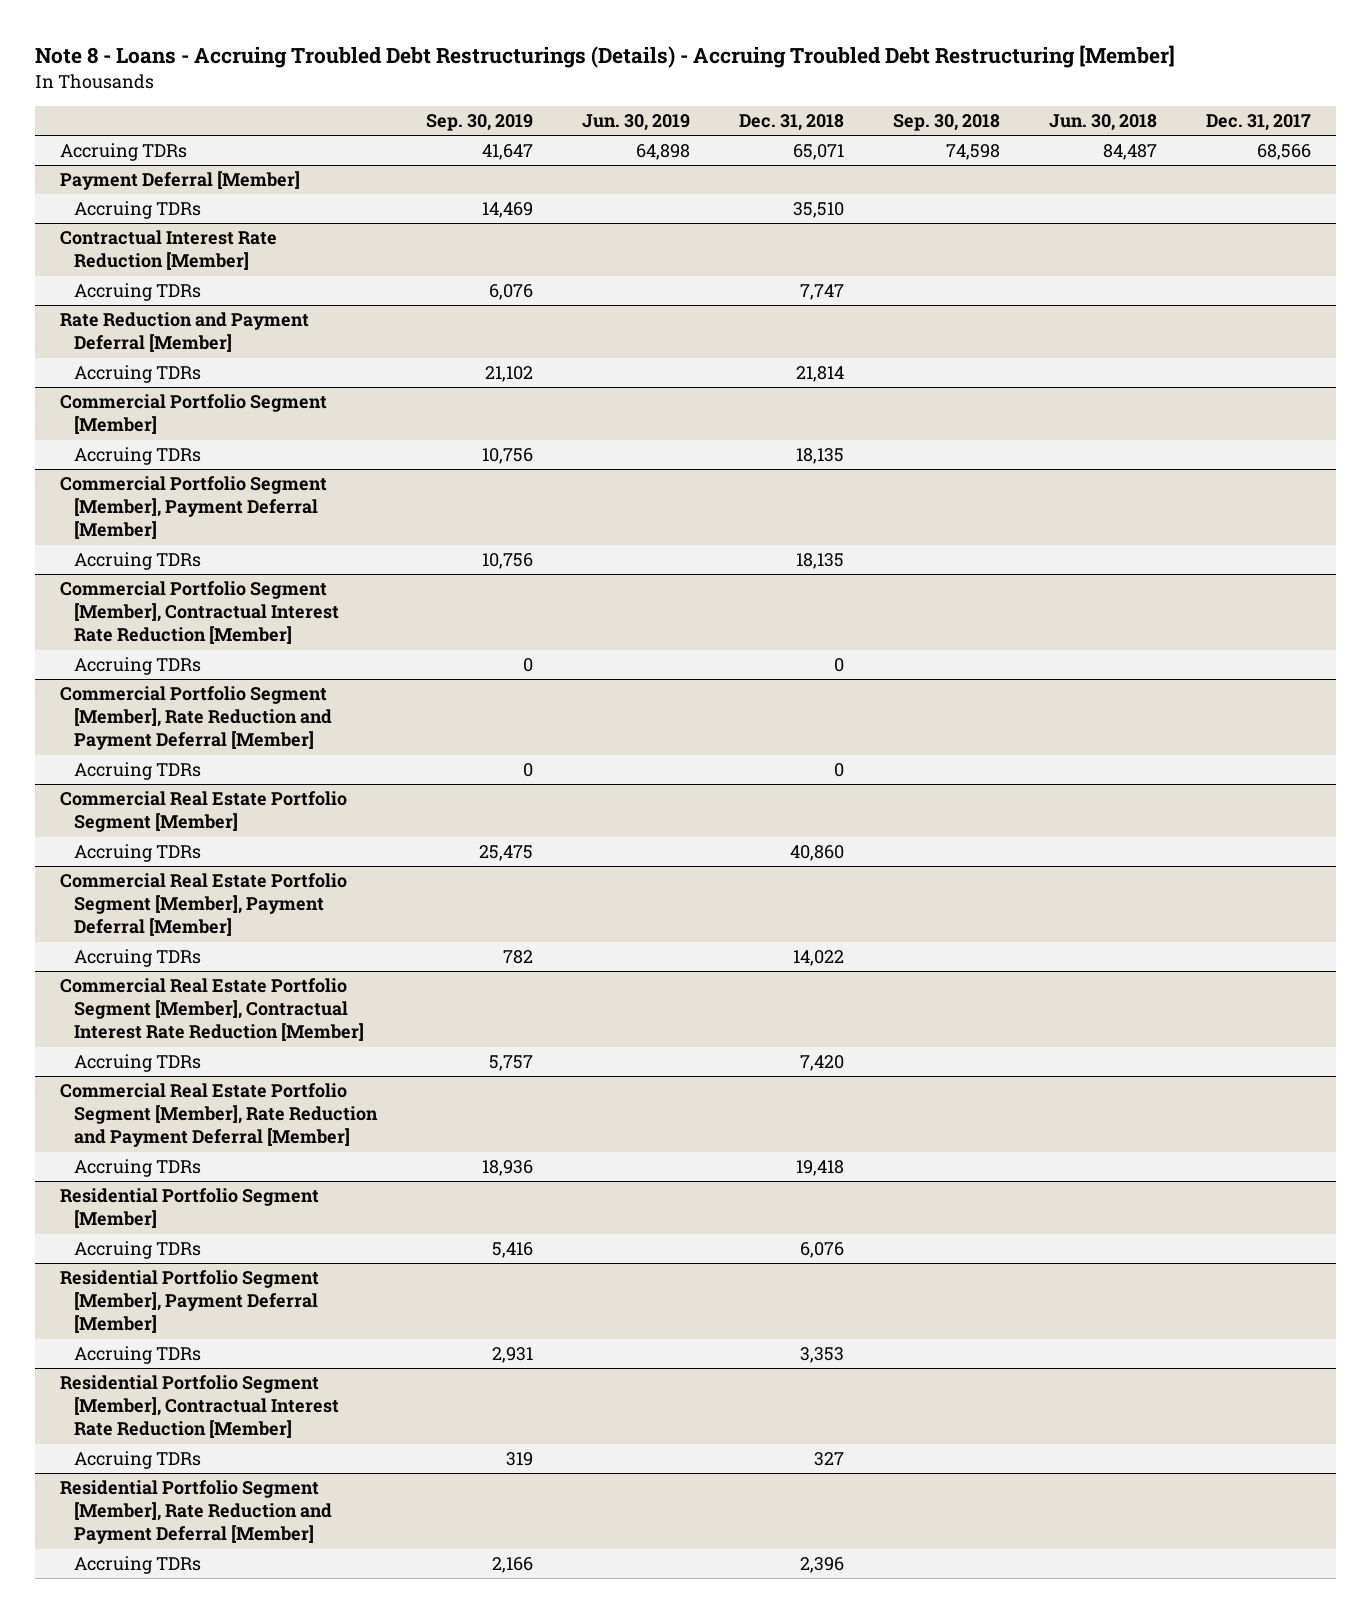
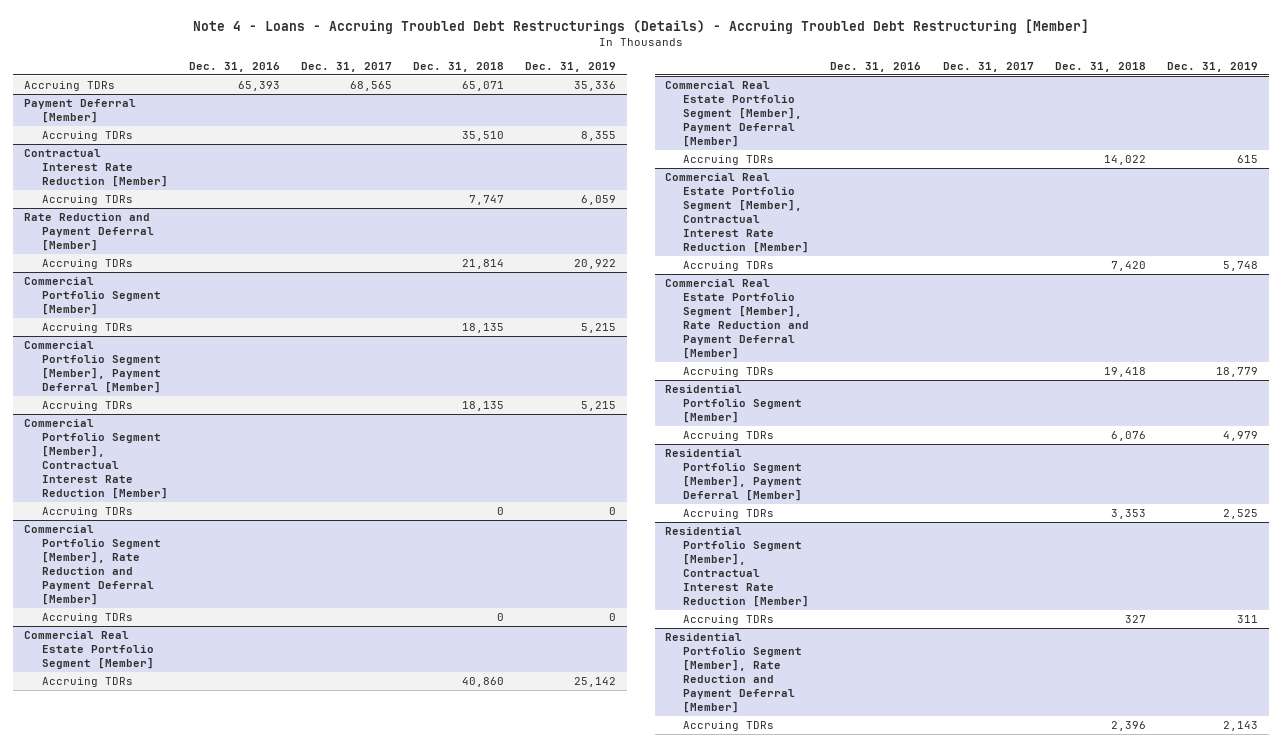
[35,45,1176,69] Note 8 - Loans - Accruing Troubled Debt Restructurings (Details) - Accruing Troubled Debt Restructuring [Member] -> [192,18,1089,34] Note 4 - Loans - Accruing Troubled Debt Restructurings (Details) - Accruing Troubled Debt Restructuring [Member]
[426,114,534,132] Sep. 30, 2019 -> none
[582,114,691,132] Jun. 30, 2019 -> none
[893,114,1001,132] Sep. 30, 2018 -> none
[1049,114,1158,132] Jun. 30, 2018 -> none
none -> [188,61,280,72] Dec. 31, 2016
none -> [525,61,617,72] Dec. 31, 2019
[1257,144,1312,161] 68,566 -> [350,80,393,91] 68,565

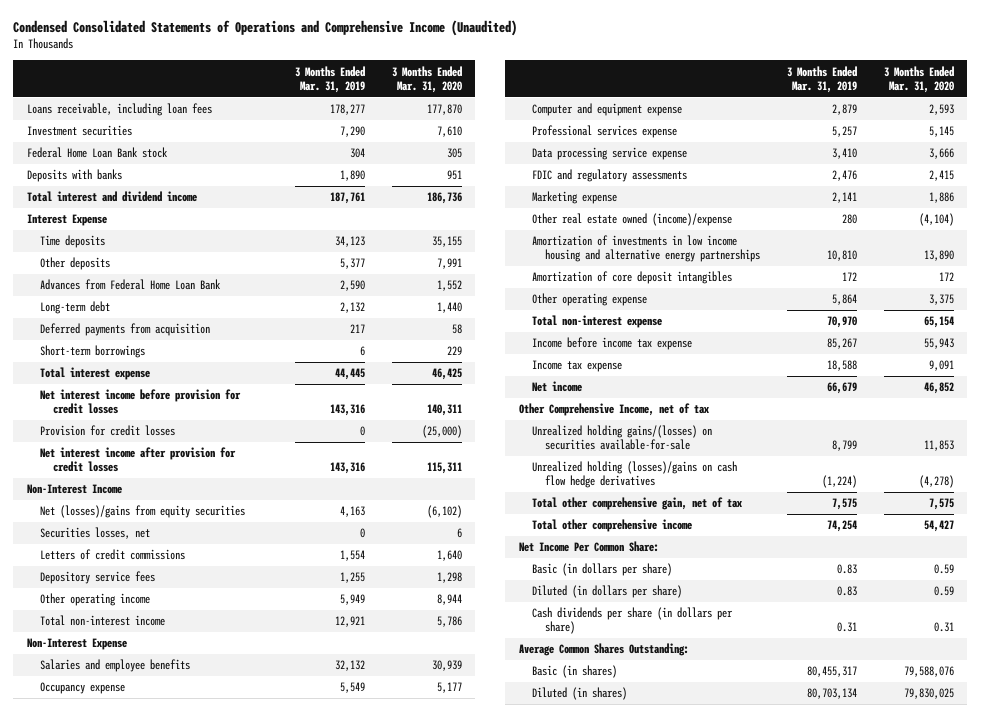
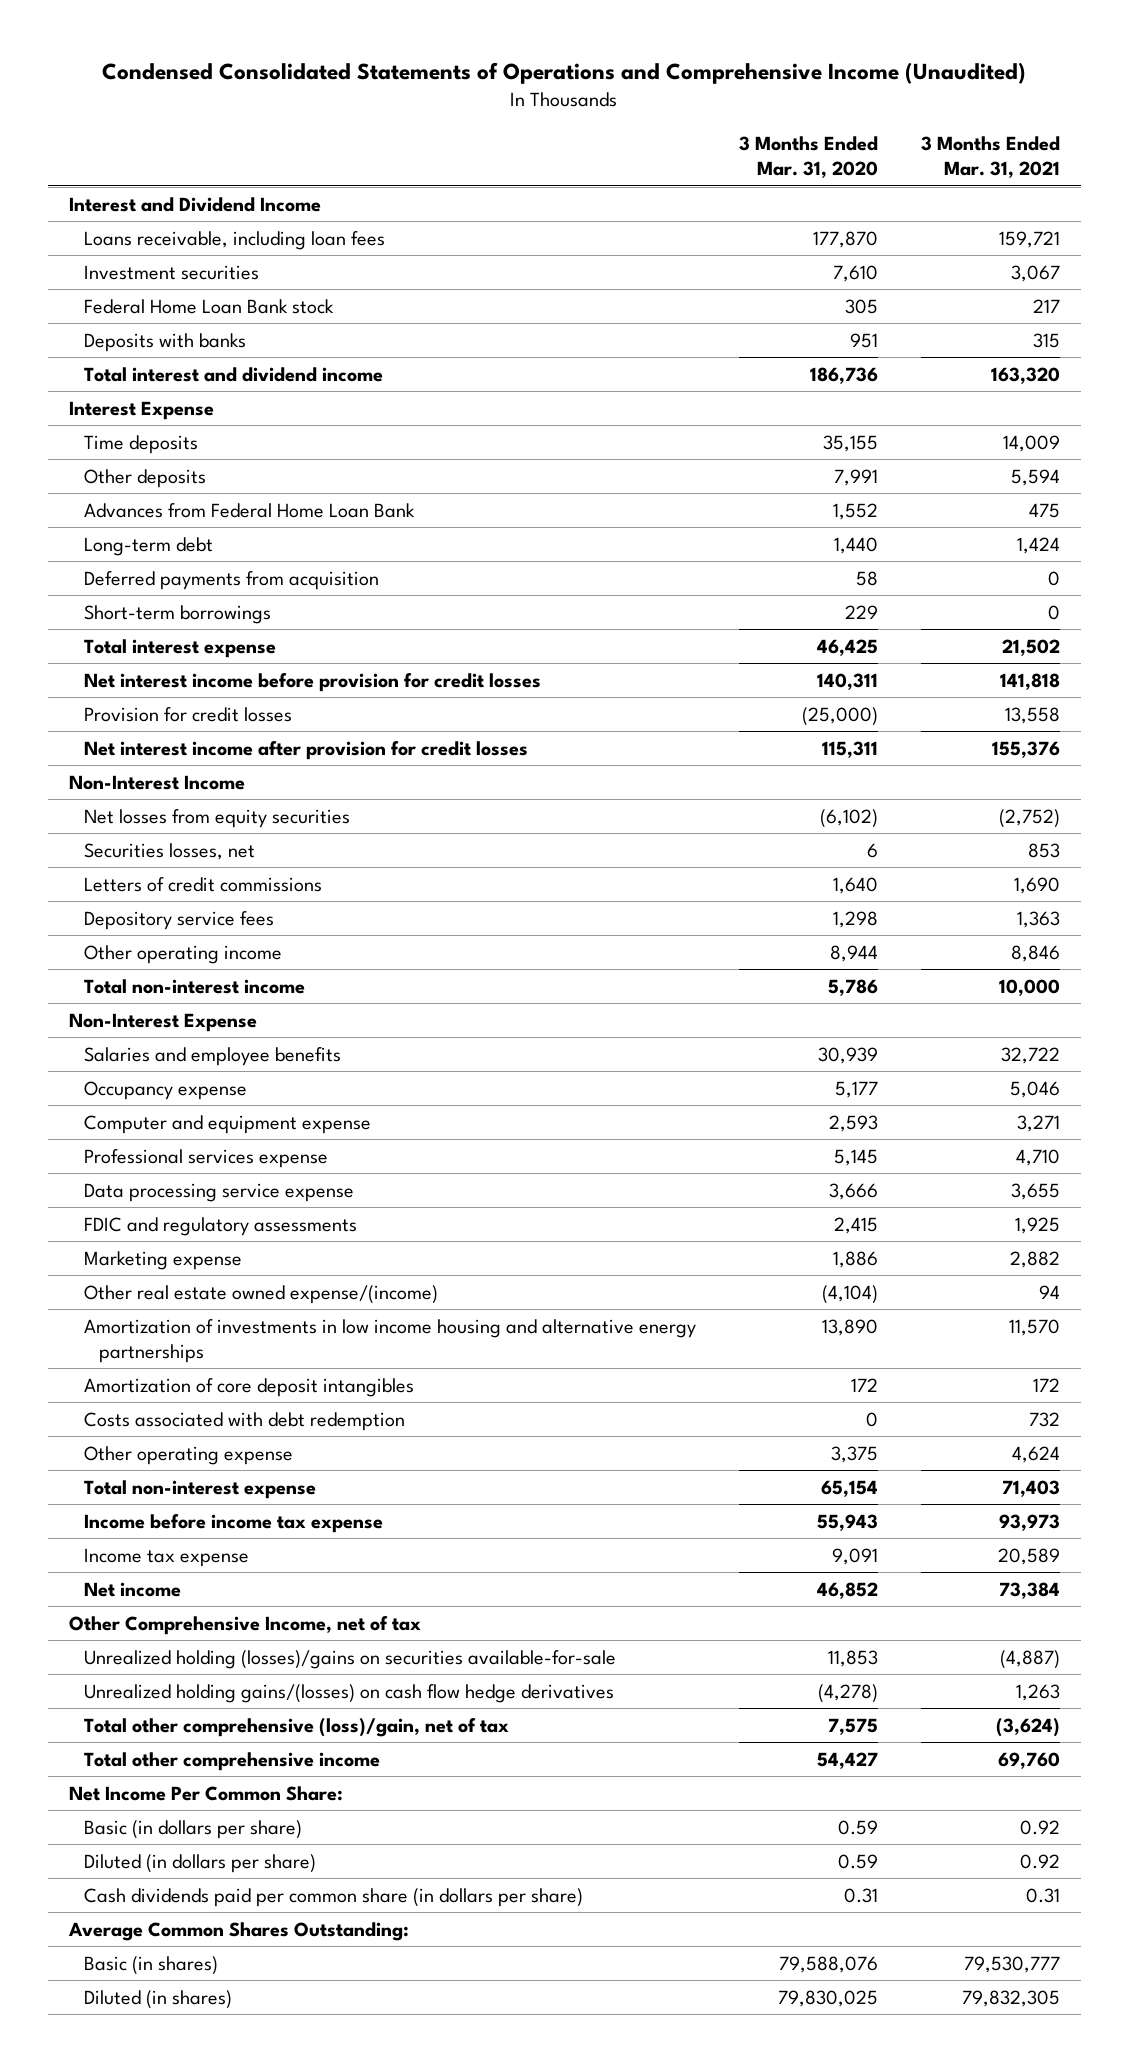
[295,65,366,93] 3 Months Ended Mar. 31, 2019 -> none
none -> [920,135,1060,179] 3 Months Ended Mar. 31, 2021
none -> [68,196,321,212] Interest and Dividend Income
[40,505,246,519] Net (losses)/gains from equity securities -> [84,808,351,828] Net losses from equity securities
[532,213,733,227] Other real estate owned (income)/expense -> [84,1284,439,1304] Other real estate owned expense/(income)
none -> [84,1411,406,1431] Costs associated with debt redemption
[532,425,713,451] Unrealized holding gains/(losses) on securities available-for-sale -> [84,1649,617,1669] Unrealized holding (losses)/gains on securities available-for-sale
[532,461,738,489] Unrealized holding (losses)/gains on cash flow hedge derivatives -> [84,1683,615,1703] Unrealized holding gains/(losses) on cash flow hedge derivatives
[532,497,743,511] Total other comprehensive gain, net of tax -> [84,1717,510,1737] Total other comprehensive (loss)/gain, net of tax
[532,607,734,635] Cash dividends per share (in dollars per share) -> [84,1887,584,1907] Cash dividends paid per common share (in dollars per share)

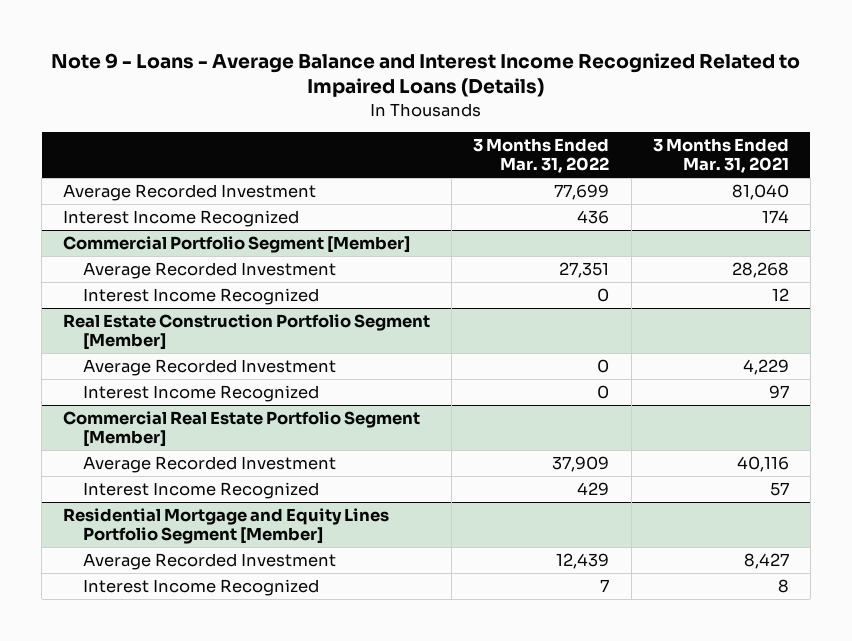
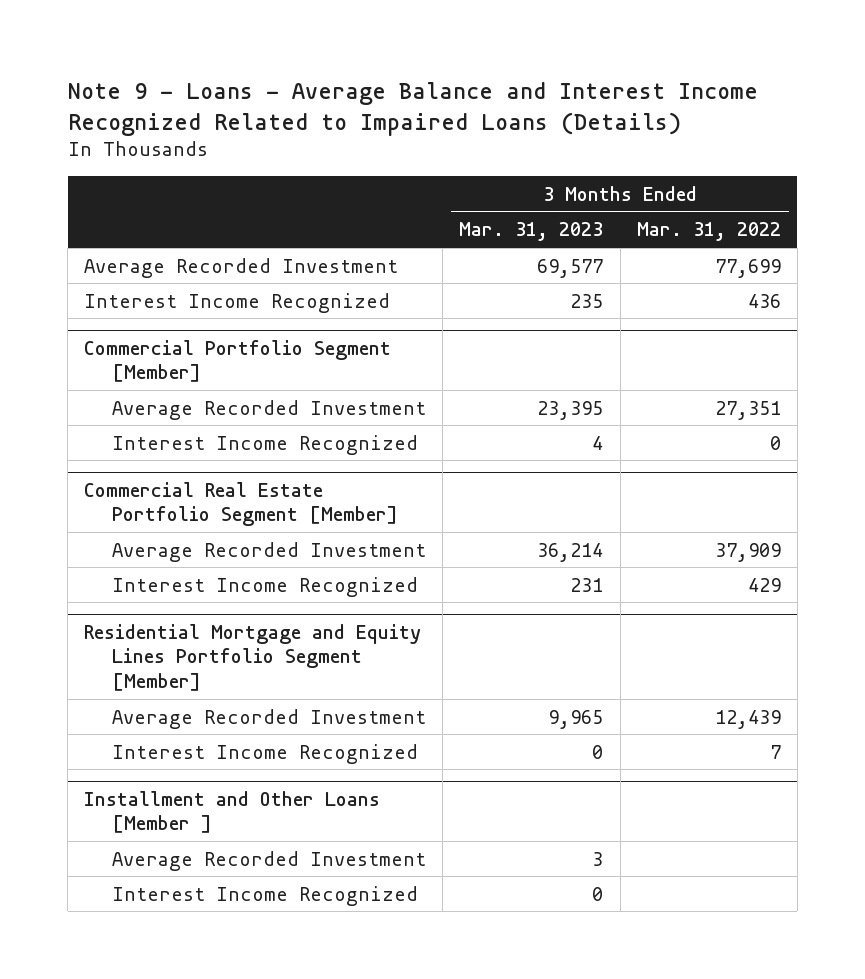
[652,138,789,174] 3 Months Ended Mar. 31, 2021 -> none
none -> [459,222,604,242] Mar. 31, 2023
[63,313,431,351] Real Estate Construction Portfolio Segment [Member] -> none
[83,358,337,376] Average Recorded Investment -> none
[83,384,320,402] Interest Income Recognized -> none
none -> [84,790,381,834] Installment and Other Loans [Member ]
none -> [112,850,427,871] Average Recorded Investment
none -> [112,885,419,906] Interest Income Recognized

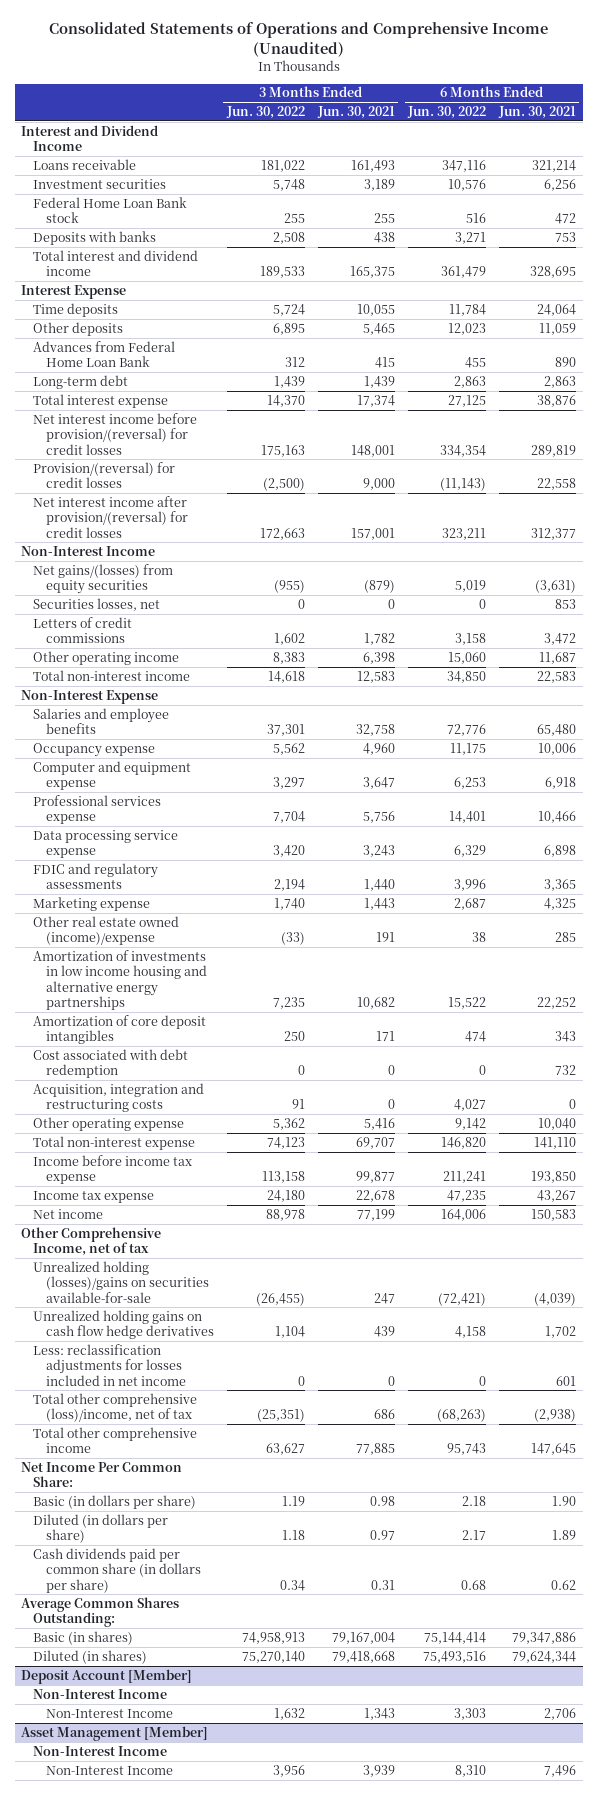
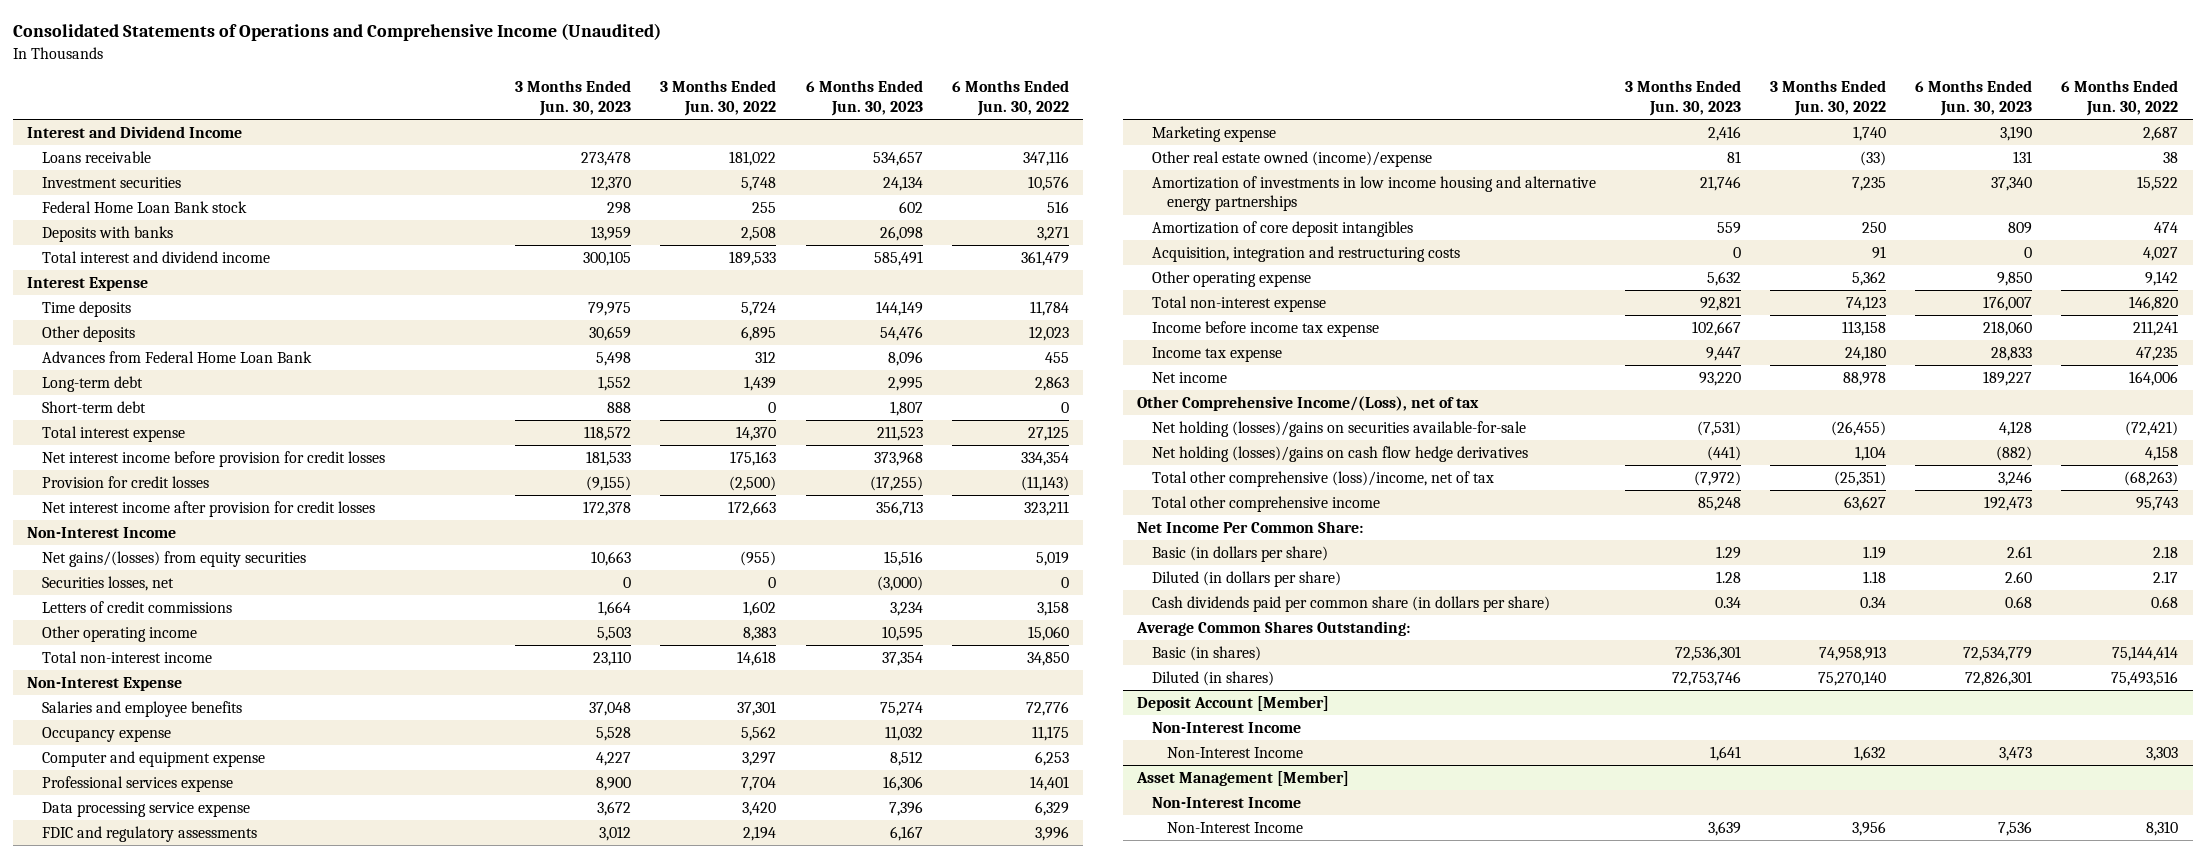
[316,106,395,120] Jun. 30, 2021 -> none
[498,106,577,120] Jun. 30, 2021 -> none
none -> [515,80,632,116] 3 Months Ended Jun. 30, 2023
none -> [805,80,923,116] 6 Months Ended Jun. 30, 2023
none -> [42,401,147,414] Short-term debt
[33,412,198,455] Net interest income before provision/(reversal) for credit losses -> [42,451,386,468] Net interest income before provision for credit losses
[33,461,176,489] Provision/(reversal) for credit losses -> [42,476,210,489] Provision for credit losses
[33,495,188,538] Net interest income after provision/(reversal) for credit losses -> [42,501,376,518] Net interest income after provision for credit losses
[33,1048,189,1079] Cost associated with debt redemption -> none
[33,1343,186,1386] Less: reclassification adjustments for losses included in net income -> none
[21,1226,162,1257] Other Comprehensive Income, net of tax -> [1137,396,1480,412] Other Comprehensive Income/(Loss), net of tax
[33,1260,209,1303] Unrealized holding (losses)/gains on securities available-for-sale -> [1151,421,1526,438] Net holding (losses)/gains on securities available-for-sale
[33,1309,214,1340] Unrealized holding gains on cash flow hedge derivatives -> [1151,446,1528,463] Net holding (losses)/gains on cash flow hedge derivatives

